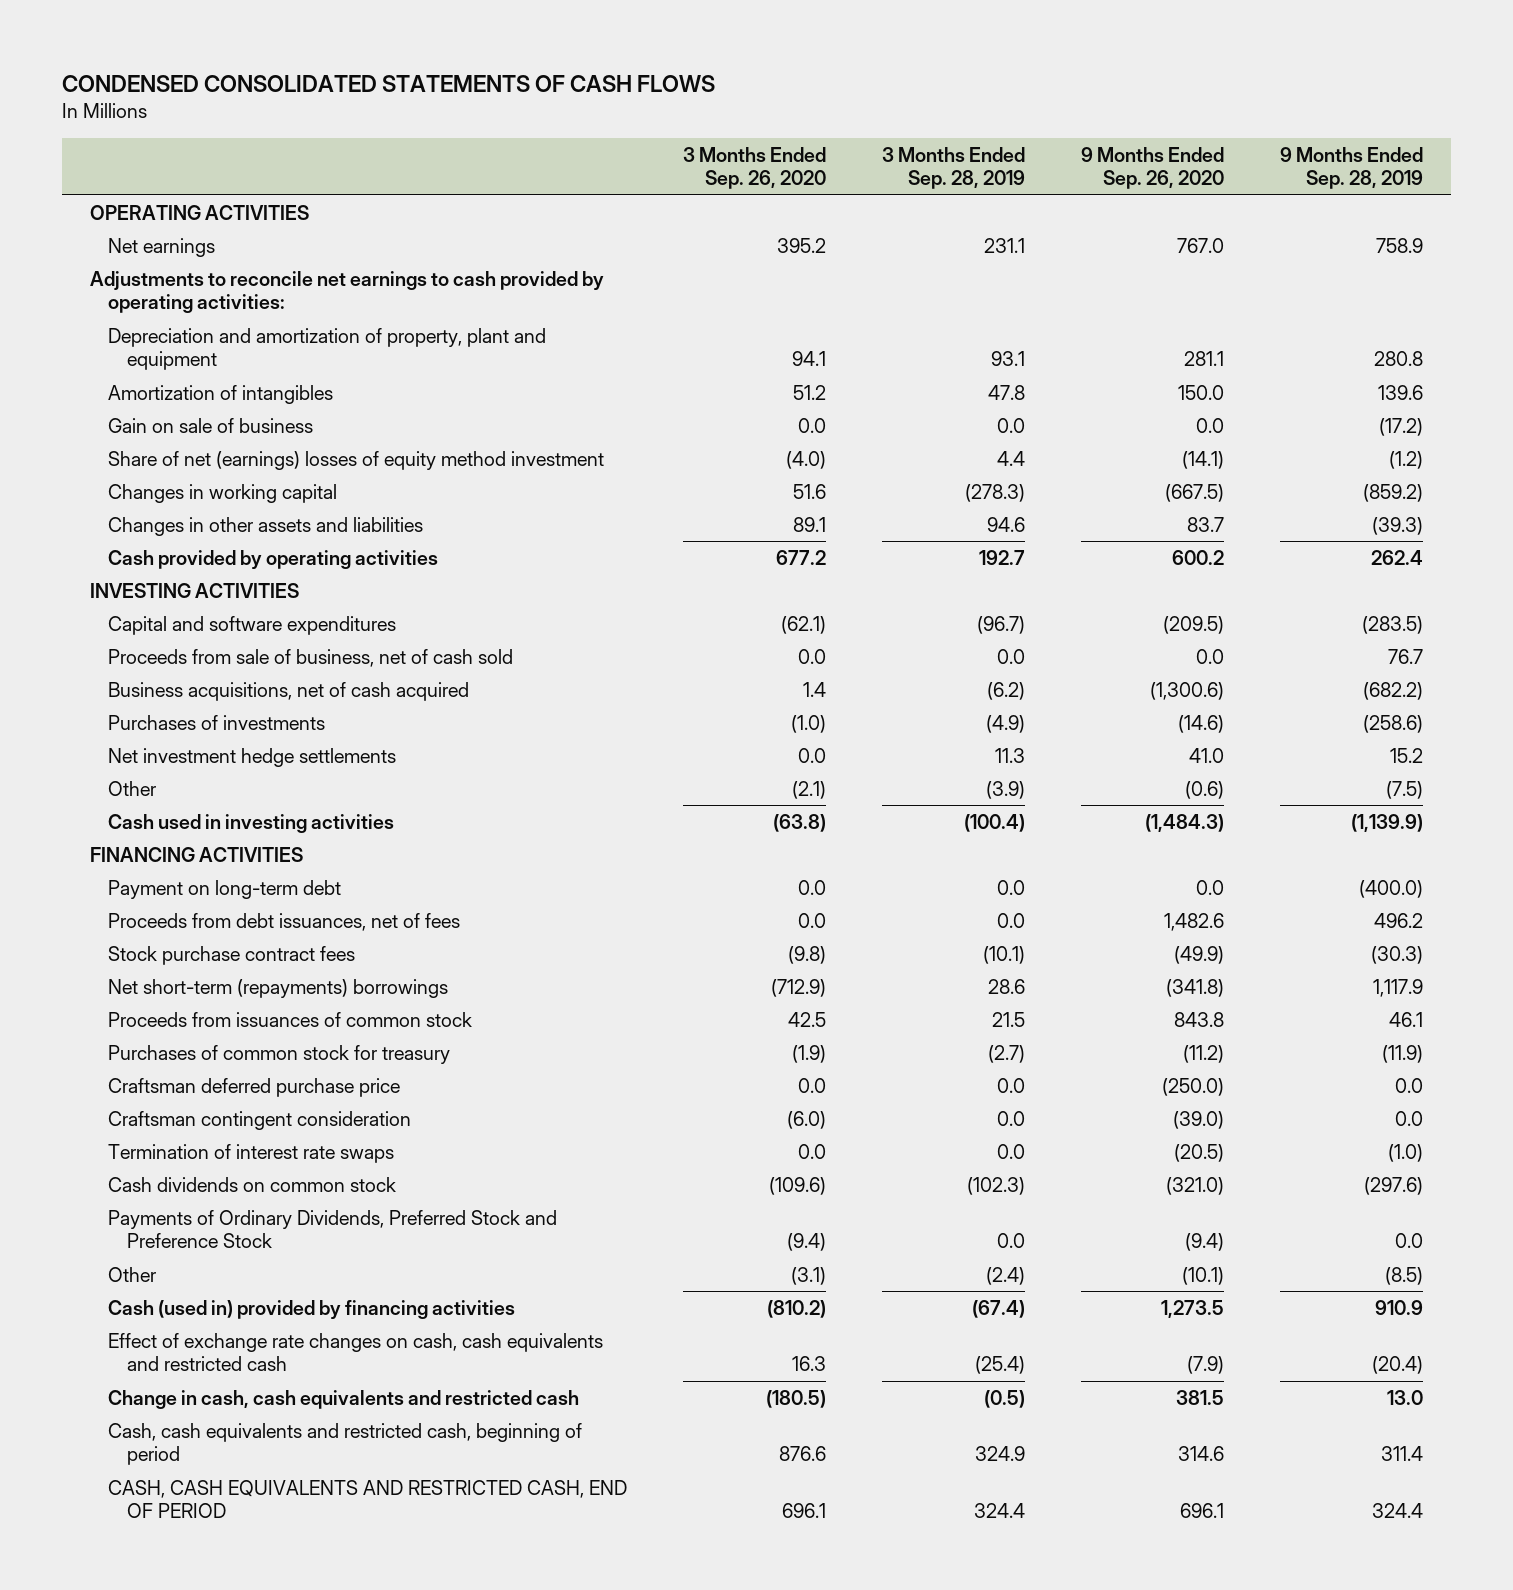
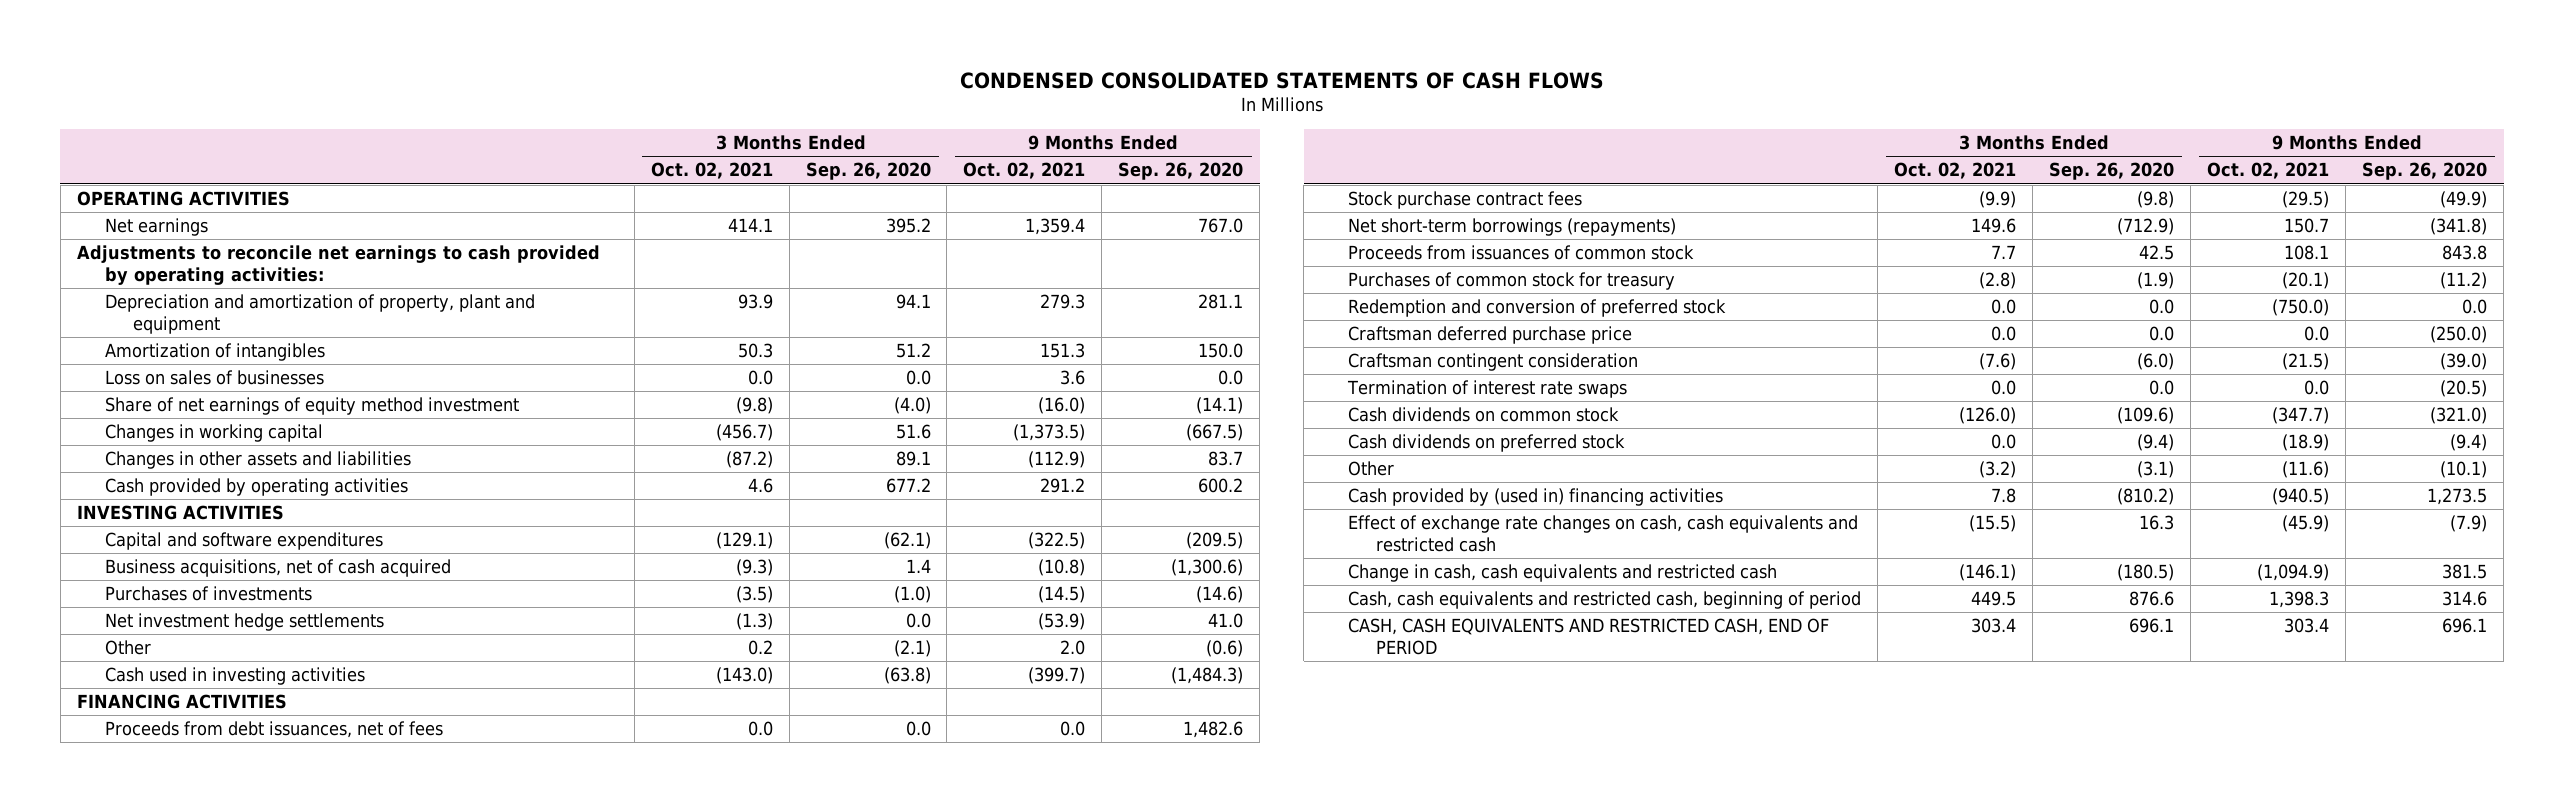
[882,146,1026,190] 3 Months Ended Sep. 28, 2019 -> none
[1279,146,1423,190] 9 Months Ended Sep. 28, 2019 -> none
none -> [650,162,773,180] Oct. 02, 2021
none -> [963,162,1086,180] Oct. 02, 2021
[108,417,314,433] Gain on sale of business -> [104,370,324,386] Loss on sales of businesses
[108,450,605,470] Share of net (earnings) losses of equity method investment -> [104,397,519,416] Share of net earnings of equity method investment
[108,648,514,667] Proceeds from sale of business, net of cash sold -> none
[108,879,342,899] Payment on long-term debt -> none
[108,978,449,998] Net short-term (repayments) borrowings -> [1348,218,1677,237] Net short-term borrowings (repayments)
none -> [1348,299,1727,318] Redemption and conversion of preferred stock
[108,1209,558,1249] Payments of Ordinary Dividends, Preferred Stock and Preference Stock -> [1348,434,1626,453] Cash dividends on preferred stock
[108,1299,516,1319] Cash (used in) provided by financing activities -> [1348,488,1724,507] Cash provided by (used in) financing activities

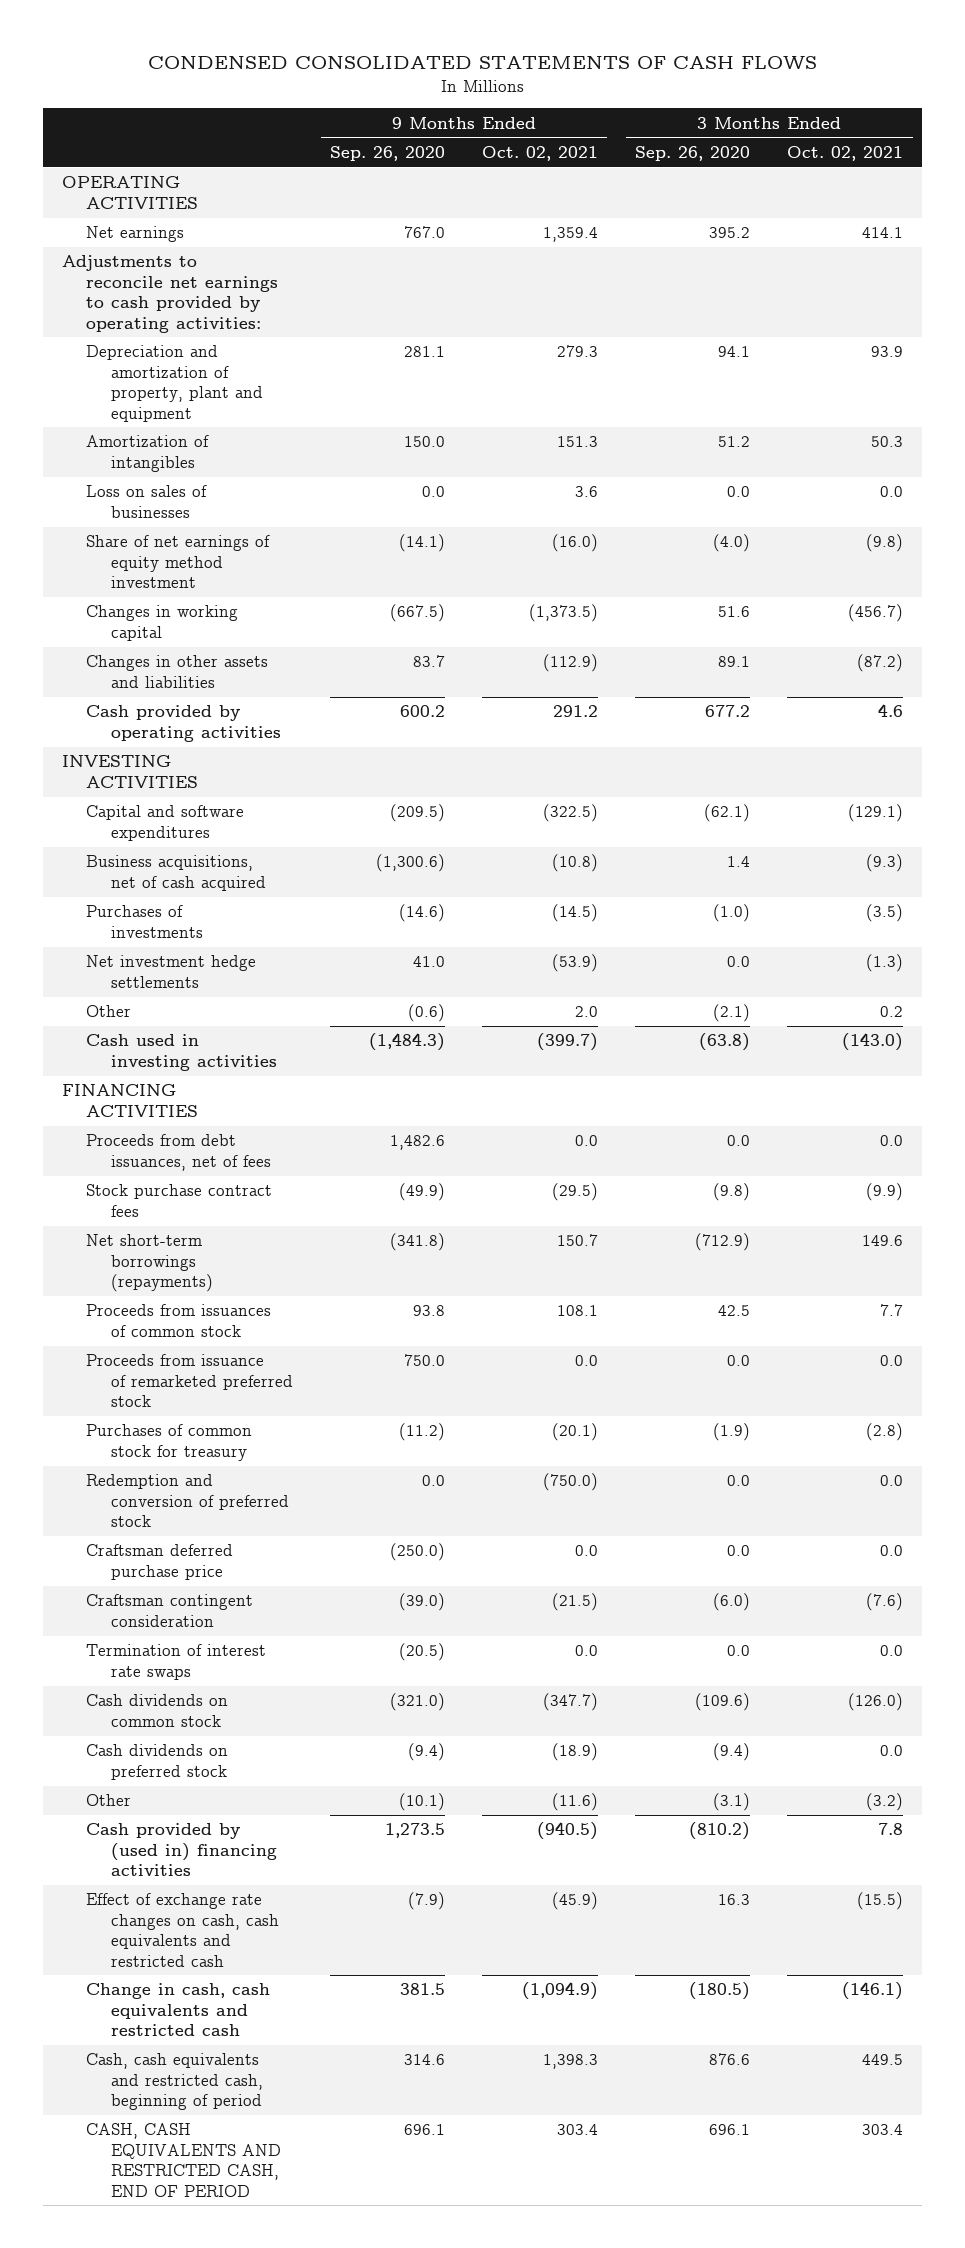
[2442,245,2488,261] 843.8 -> [412,1305,445,1317] 93.8
none -> [86,1354,293,1408] Proceeds from issuance of remarketed preferred stock

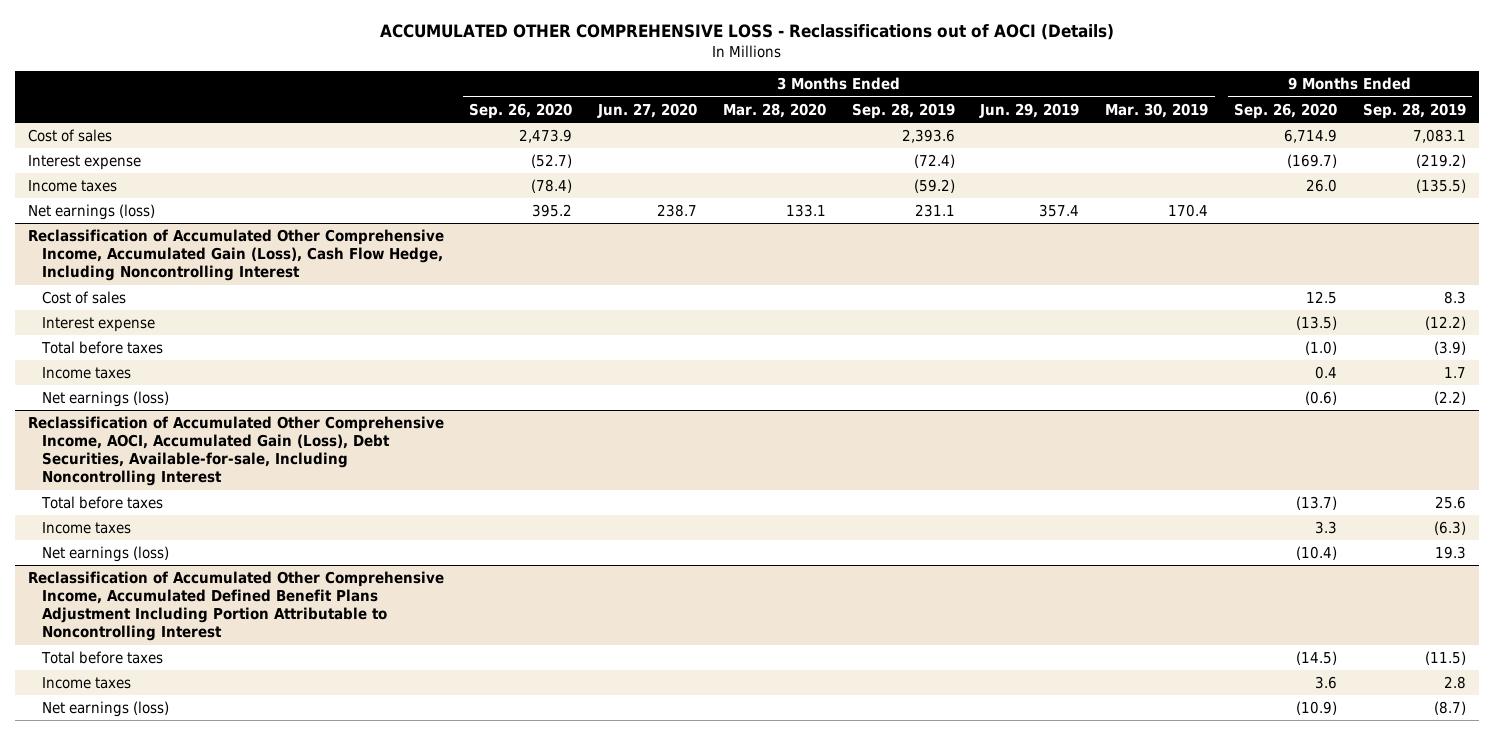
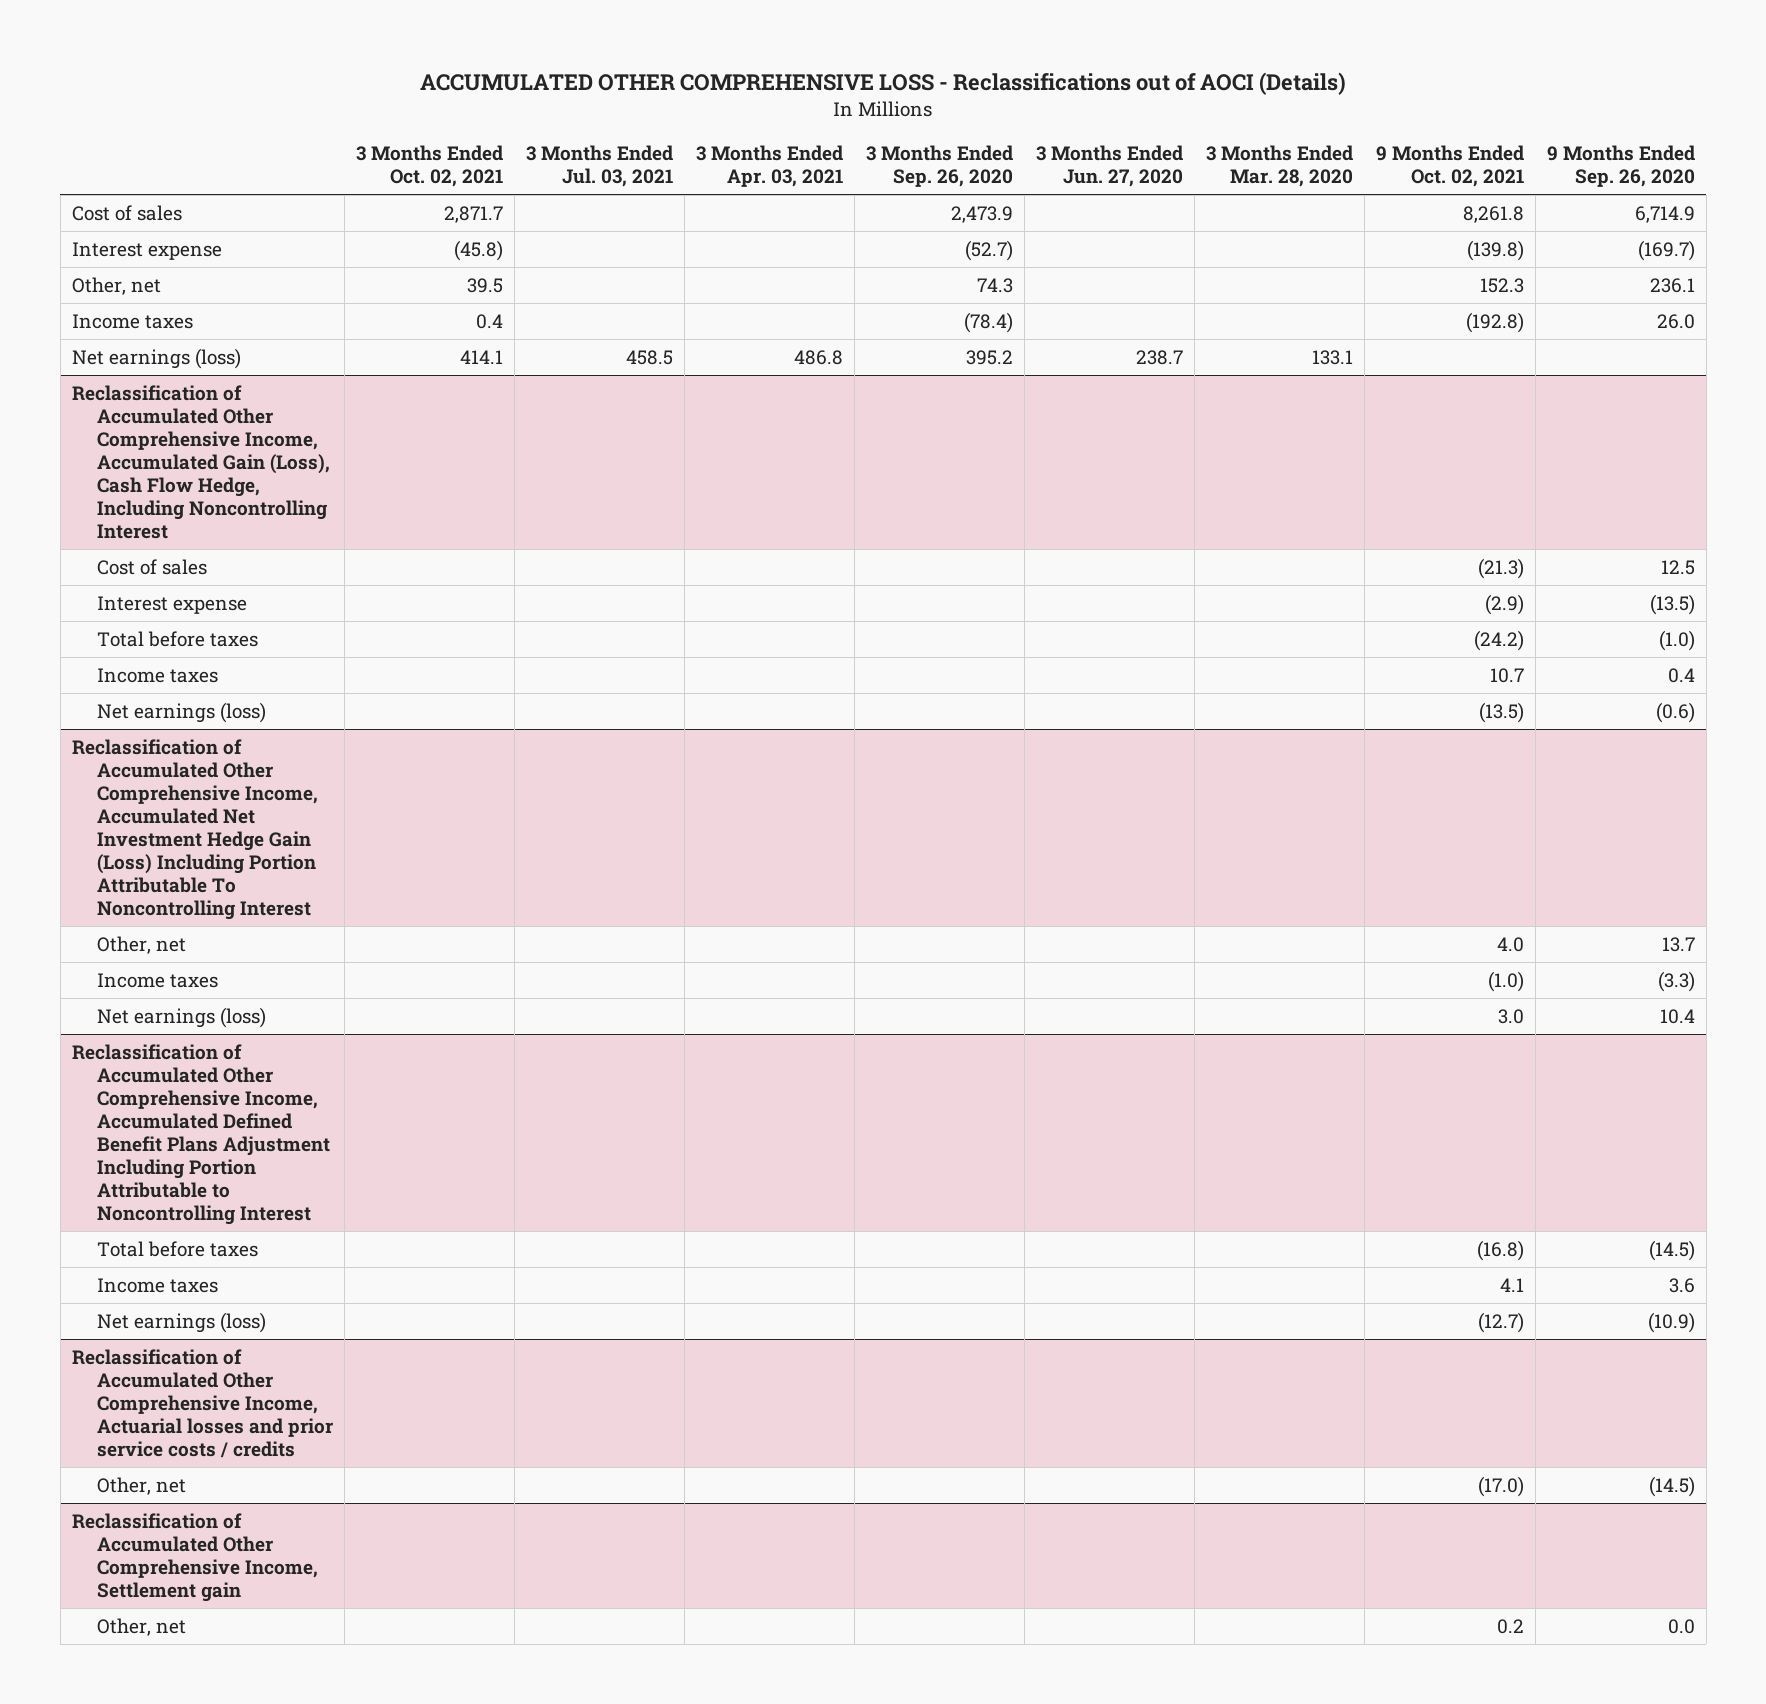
[851,102,955,119] Sep. 28, 2019 -> none
[979,102,1080,118] Jun. 29, 2019 -> none
[1105,102,1209,118] Mar. 30, 2019 -> none
[1362,102,1466,119] Sep. 28, 2019 -> none
none -> [355,145,503,188] 3 Months Ended Oct. 02, 2021
none -> [525,145,673,188] 3 Months Ended Jul. 03, 2021
none -> [695,145,843,188] 3 Months Ended Apr. 03, 2021
none -> [1375,145,1524,188] 9 Months Ended Oct. 02, 2021
none -> [71,276,161,295] Other, net
[27,415,444,487] Reclassification of Accumulated Other Comprehensive Income, AOCI, Accumulated Gain (Loss), Debt Securities, Available-for-sale, Including Noncontrolling Interest -> none
[40,495,163,509] Total before taxes -> none
none -> [71,738,318,921] Reclassification of Accumulated Other Comprehensive Income, Accumulated Net Investment Hedge Gain (Loss) Including Portion Attributable To Noncontrolling Interest
none -> [96,935,186,954] Other, net
[1315,520,1338,534] 3.3 -> [1657,970,1695,992] (3.3)
[1296,545,1338,560] (10.4) -> [1659,1008,1695,1024] 10.4
none -> [71,1348,333,1459] Reclassification of Accumulated Other Comprehensive Income, Actuarial losses and prior service costs / credits
none -> [96,1476,186,1495] Other, net
none -> [71,1512,318,1602] Reclassification of Accumulated Other Comprehensive Income, Settlement gain
none -> [96,1617,186,1636] Other, net

